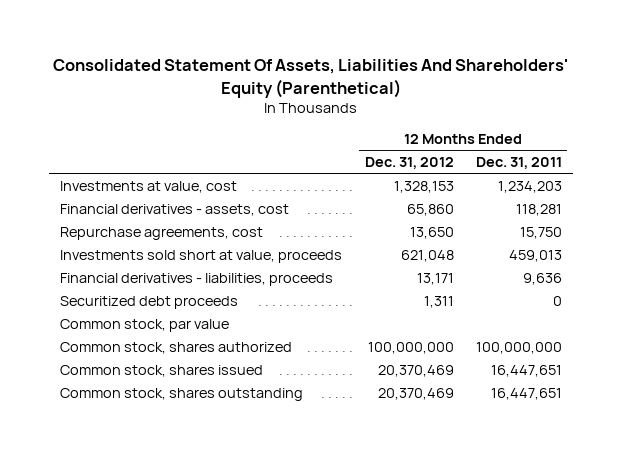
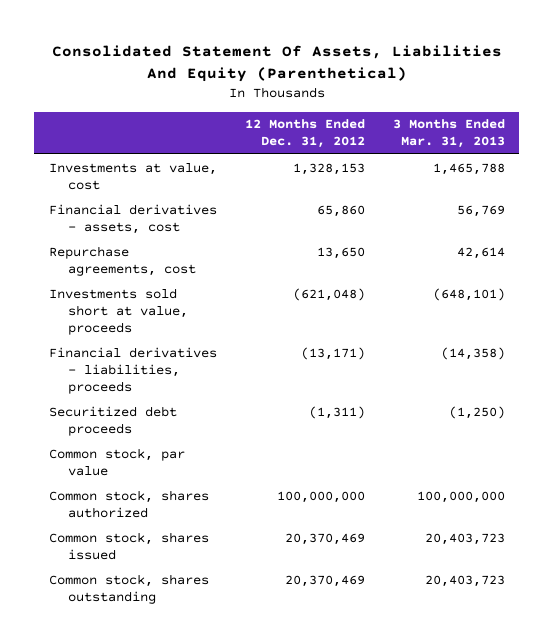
[53,59,569,98] Consolidated Statement Of Assets, Liabilities And Shareholders' Equity (Parenthetical) -> [51,45,502,83] Consolidated Statement Of Assets, Liabilities And Equity (Parenthetical)
[475,156,562,169] Dec. 31, 2011 -> none
none -> [392,119,505,149] 3 Months Ended Mar. 31, 2013
[400,249,454,262] 621,048 -> [292,287,365,301] (621,048)
[416,272,454,285] 13,171 -> [300,346,365,360] (13,171)
[423,295,454,308] 1,311 -> [308,405,365,419] (1,311)

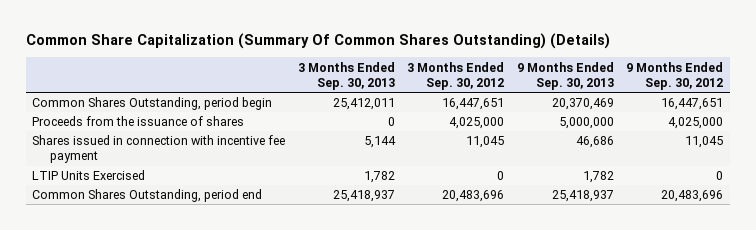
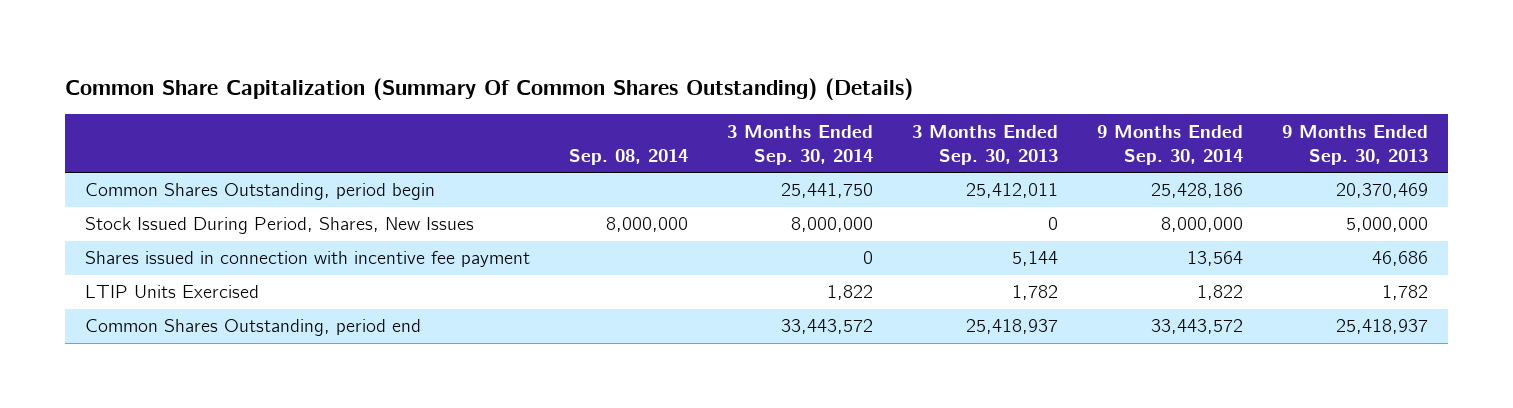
[407,61,505,90] 3 Months Ended Sep. 30, 2012 -> none
[626,61,724,90] 9 Months Ended Sep. 30, 2012 -> none
none -> [568,149,688,166] Sep. 08, 2014
none -> [726,124,873,166] 3 Months Ended Sep. 30, 2014
none -> [1096,124,1243,166] 9 Months Ended Sep. 30, 2014
[32,116,245,127] Proceeds from the issuance of shares -> [84,217,474,235] Stock Issued During Period, Shares, New Issues

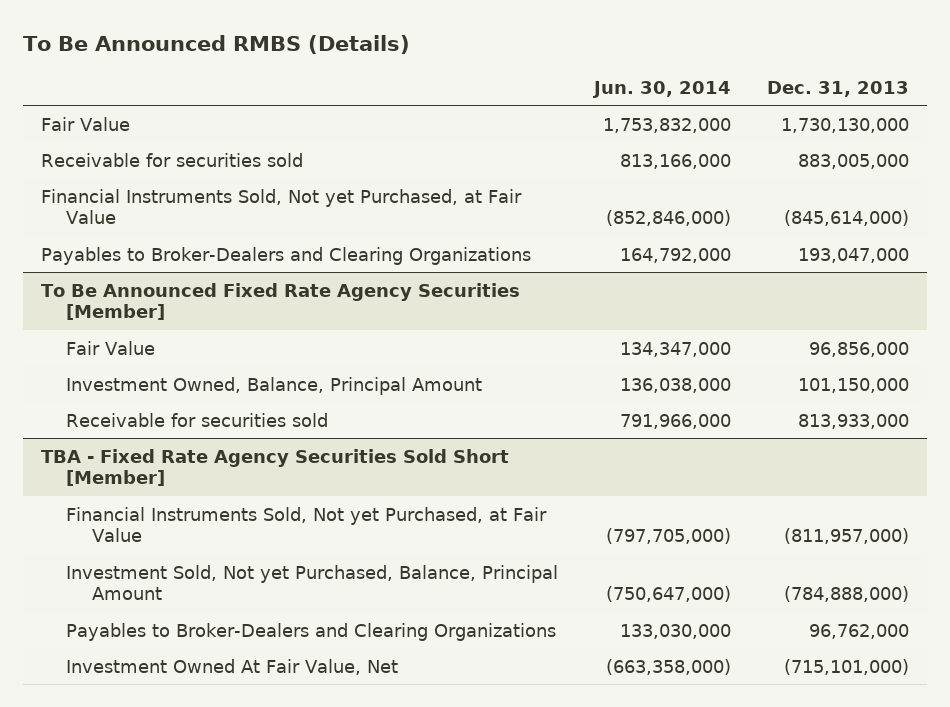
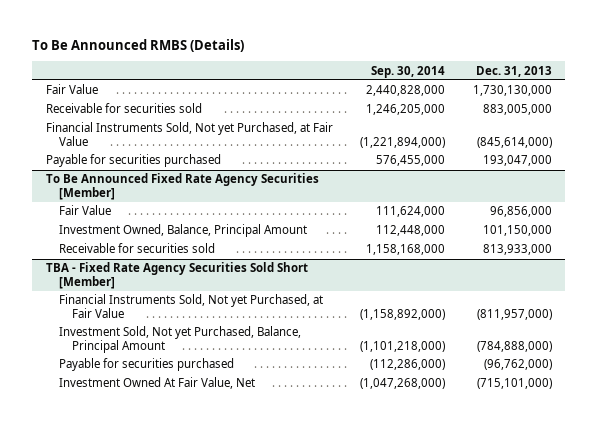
[592,80,732,98] Jun. 30, 2014 -> none
none -> [371,65,446,78] Sep. 30, 2014
[41,246,532,265] Payables to Broker-Dealers and Clearing Organizations -> [45,154,221,168] Payable for securities purchased
[66,622,557,641] Payables to Broker-Dealers and Clearing Organizations -> none
none -> [58,358,234,372] Payable for securities purchased

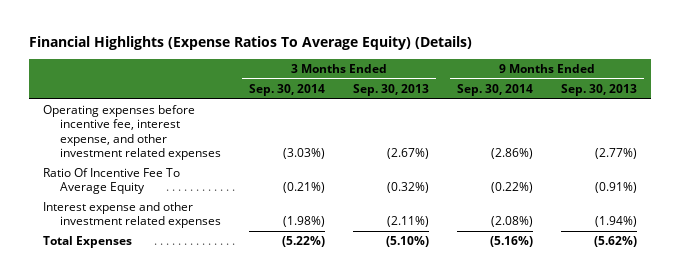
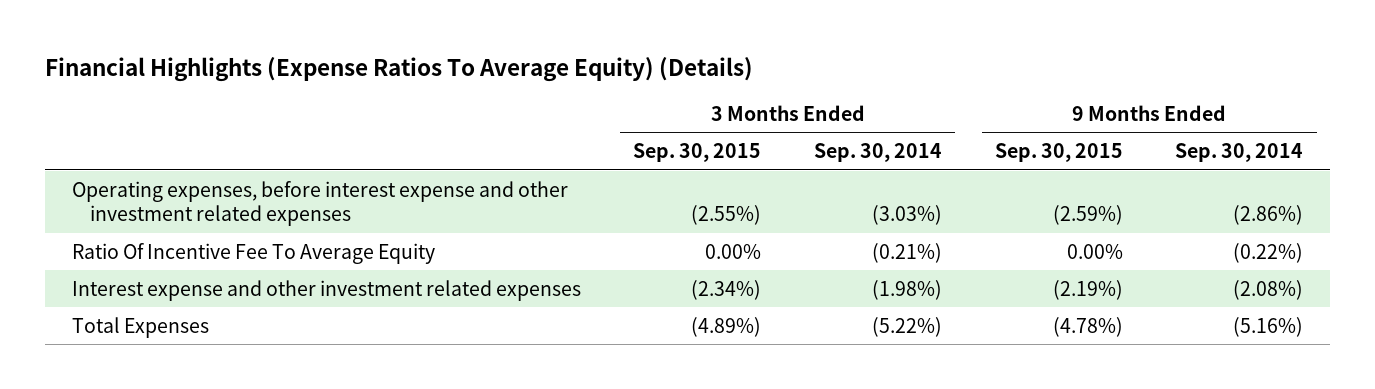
[352,83,429,96] Sep. 30, 2013 -> none
[561,83,638,96] Sep. 30, 2013 -> none
none -> [633,143,762,163] Sep. 30, 2015
none -> [994,143,1123,163] Sep. 30, 2015
[43,105,221,161] Operating expenses before incentive fee, interest expense, and other investment related expenses -> [71,180,568,227] Operating expenses, before interest expense and other investment related expenses

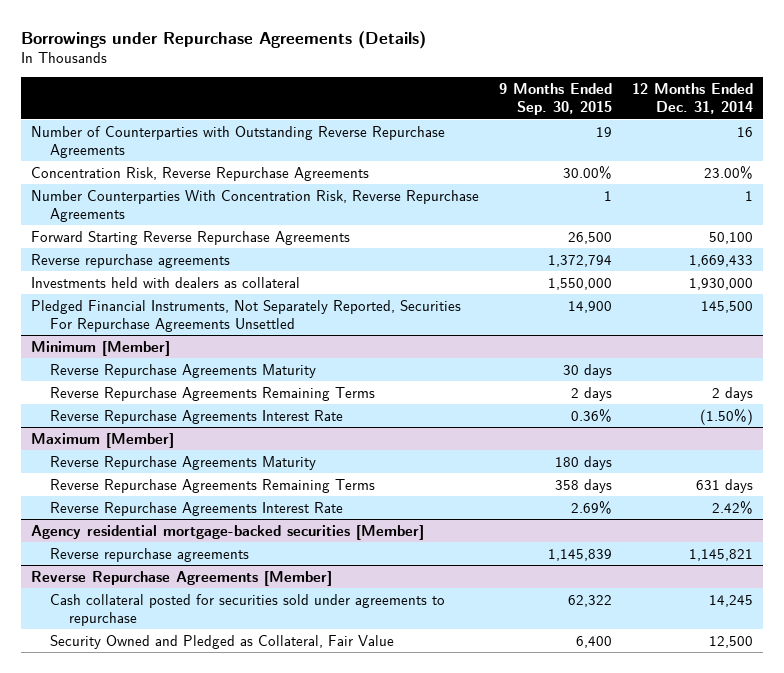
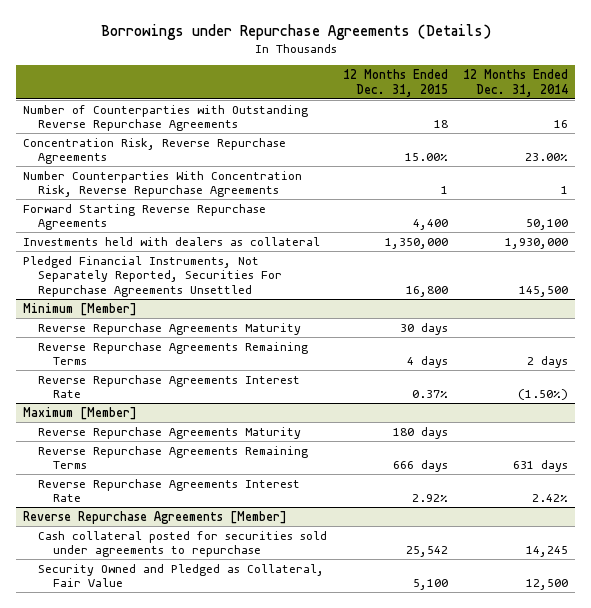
[498,82,612,116] 9 Months Ended Sep. 30, 2015 -> none
none -> [342,69,448,97] 12 Months Ended Dec. 31, 2015
[31,253,231,268] Reverse repurchase agreements -> none
[31,524,425,540] Agency residential mortgage-backed securities [Member] -> none
[50,547,250,562] Reverse repurchase agreements -> none

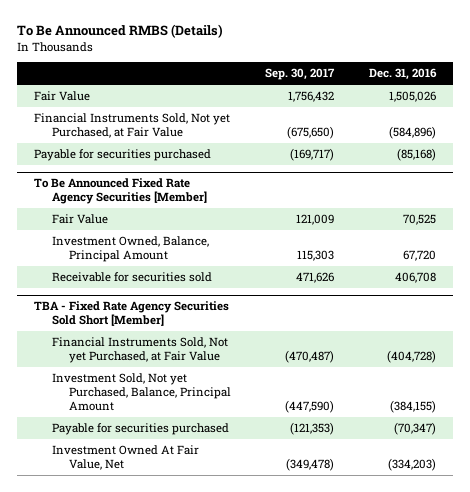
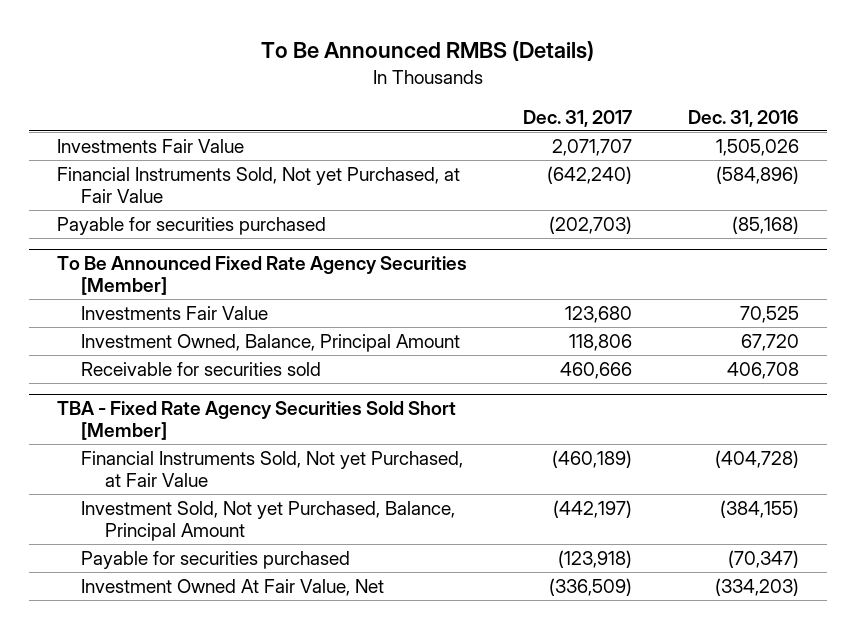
[265,68,336,81] Sep. 30, 2017 -> none
none -> [522,109,632,127] Dec. 31, 2017
[34,91,91,102] Fair Value -> [56,138,244,153] Investments Fair Value
[51,214,108,225] Fair Value -> [81,305,269,320] Investments Fair Value

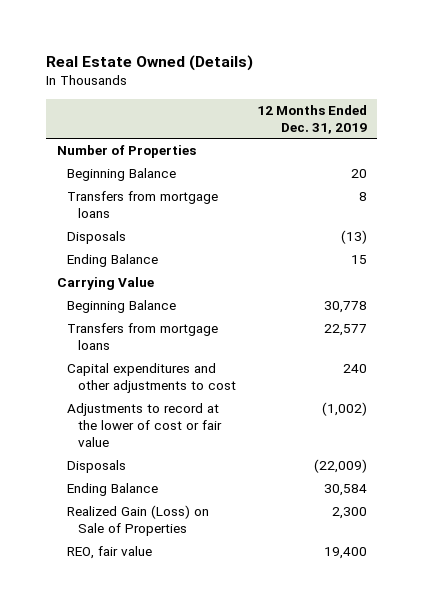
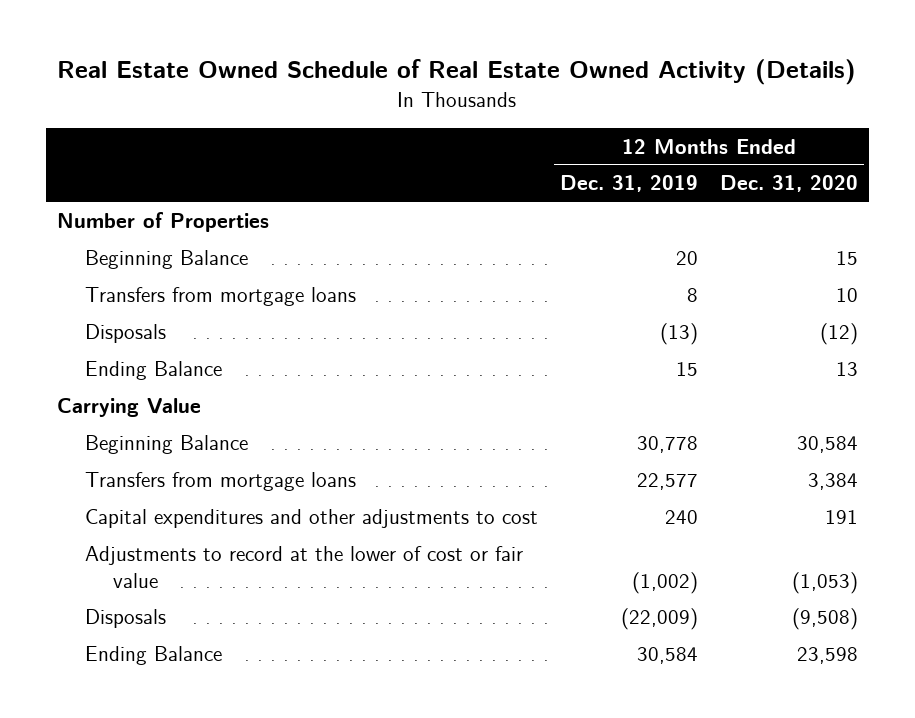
[46,55,254,72] Real Estate Owned (Details) -> [57,59,857,86] Real Estate Owned Schedule of Real Estate Owned Activity (Details)
none -> [720,175,859,193] Dec. 31, 2020
[67,505,210,537] Realized Gain (Loss) on Sale of Properties -> none
[67,546,153,560] REO, fair value -> none

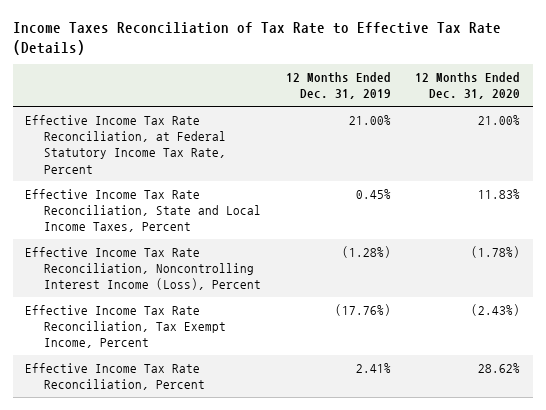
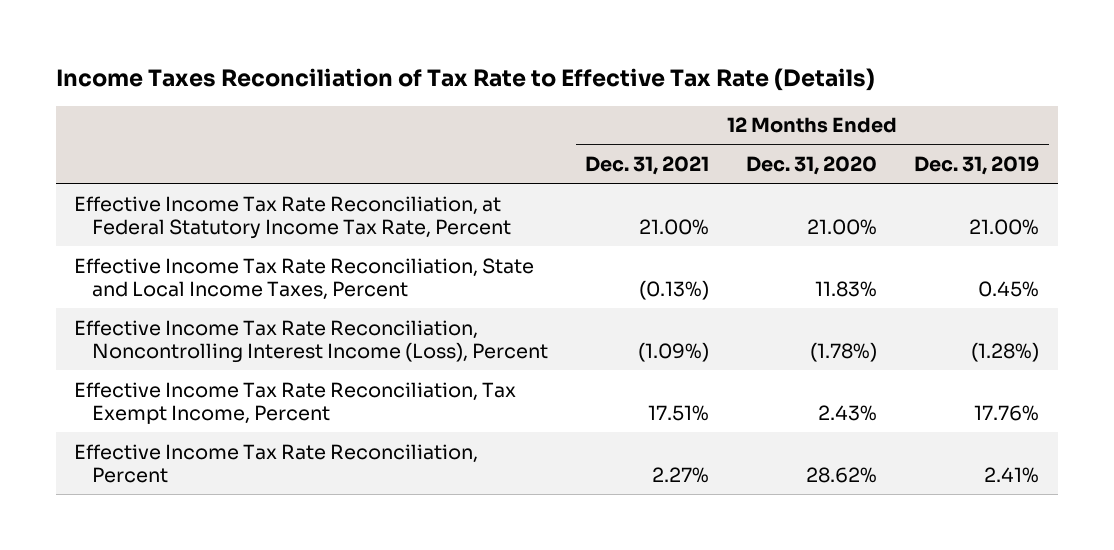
none -> [585,155,710,175] Dec. 31, 2021
[334,303,391,316] (17.76%) -> [974,405,1040,422] 17.76%
[471,303,521,316] (2.43%) -> [818,405,878,422] 2.43%

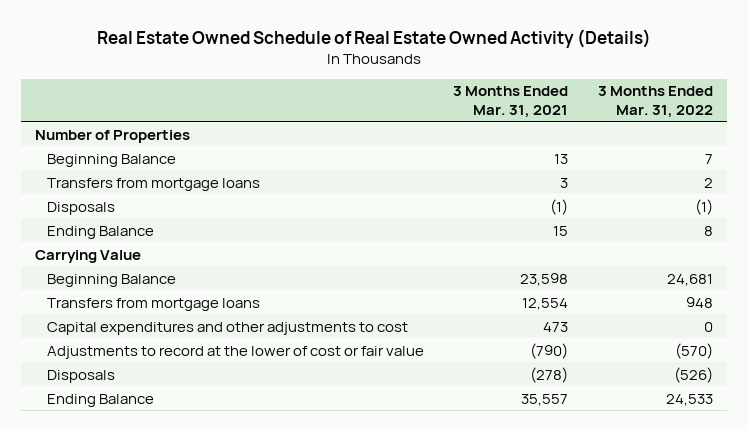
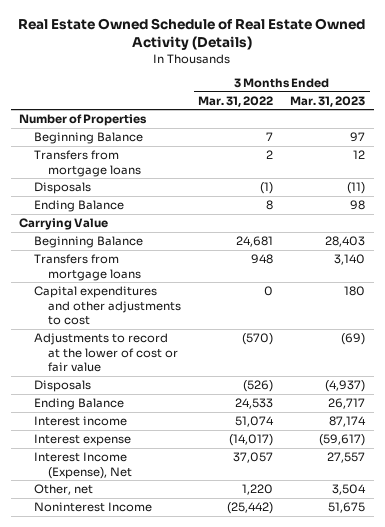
[453,86,569,118] 3 Months Ended Mar. 31, 2021 -> none
none -> [290,95,366,107] Mar. 31, 2023
none -> [33,416,127,427] Interest income
none -> [33,434,131,447] Interest expense
none -> [33,452,132,479] Interest Income (Expense), Net
none -> [33,484,93,496] Other, net
none -> [33,502,152,513] Noninterest Income

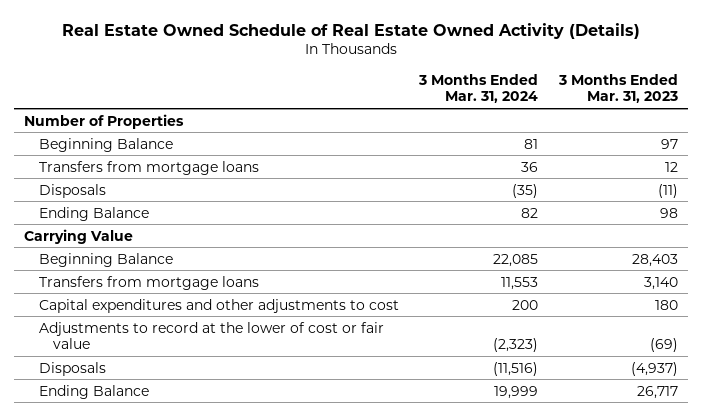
[198,95,274,107] Mar. 31, 2022 -> none
none -> [418,73,539,104] 3 Months Ended Mar. 31, 2024
[33,416,127,427] Interest income -> none
[33,434,131,447] Interest expense -> none
[33,452,132,479] Interest Income (Expense), Net -> none
[33,484,93,496] Other, net -> none
[33,502,152,513] Noninterest Income -> none

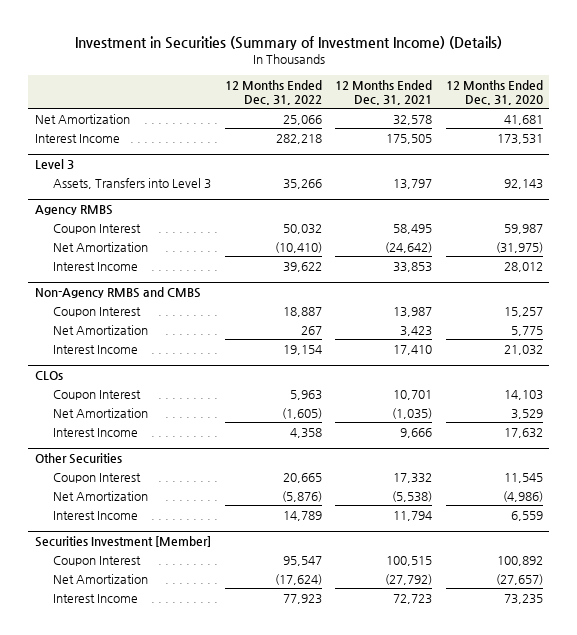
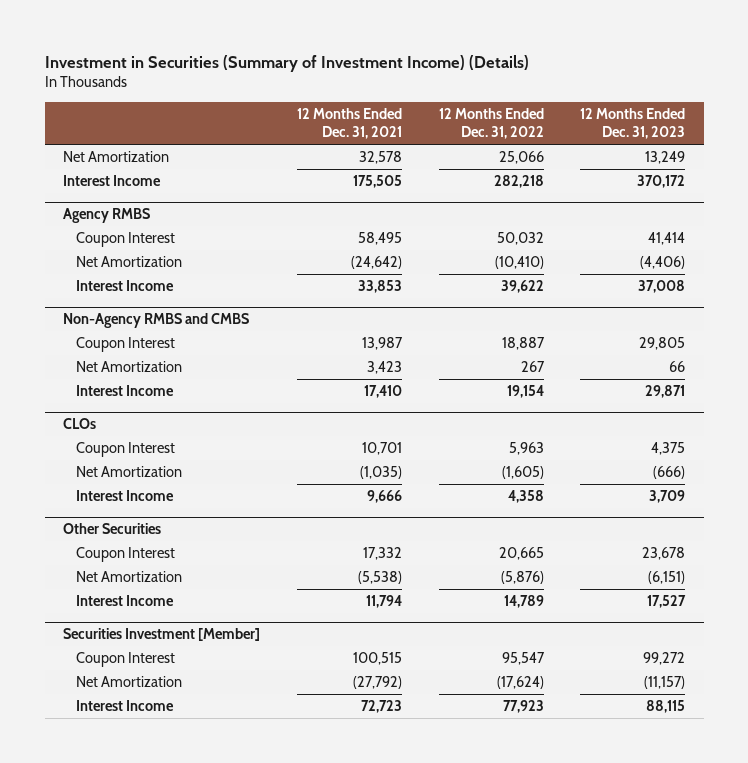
[445,80,543,106] 12 Months Ended Dec. 31, 2020 -> none
none -> [580,107,686,140] 12 Months Ended Dec. 31, 2023
[34,158,74,169] Level 3 -> none
[53,177,212,189] Assets, Transfers into Level 3 -> none

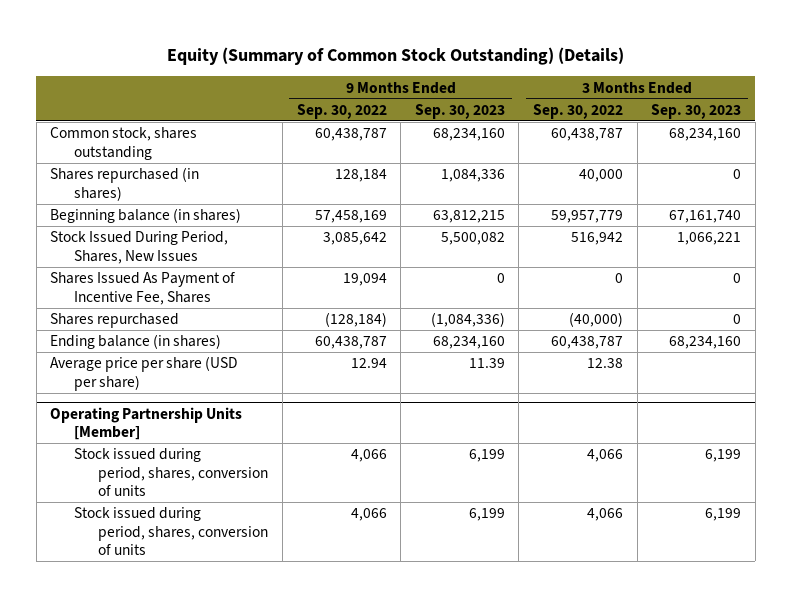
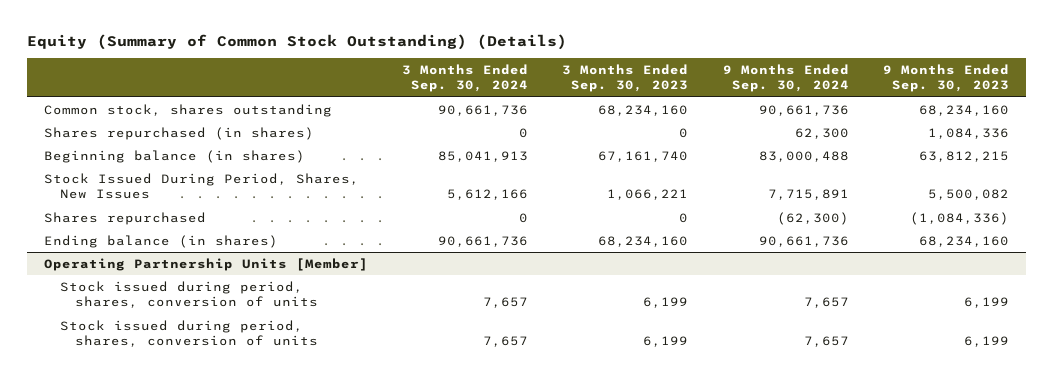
[296,103,387,119] Sep. 30, 2022 -> none
[533,103,624,119] Sep. 30, 2022 -> none
none -> [402,64,529,93] 3 Months Ended Sep. 30, 2024
none -> [722,64,849,93] 9 Months Ended Sep. 30, 2024
[50,272,236,305] Shares Issued As Payment of Incentive Fee, Shares -> none
[50,356,239,391] Average price per share (USD per share) -> none

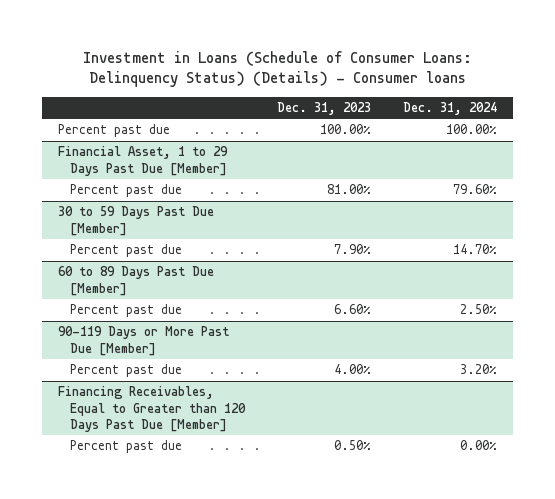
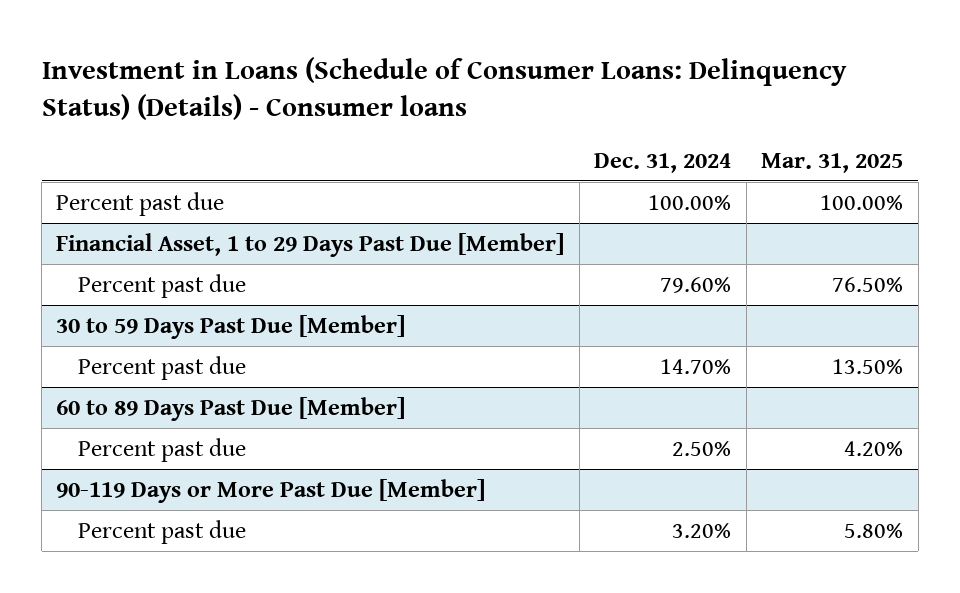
[277,102,372,116] Dec. 31, 2023 -> none
none -> [761,152,904,173] Mar. 31, 2025
[58,386,247,432] Financing Receivables, Equal to Greater than 120 Days Past Due [Member] -> none
[70,440,183,454] Percent past due -> none

